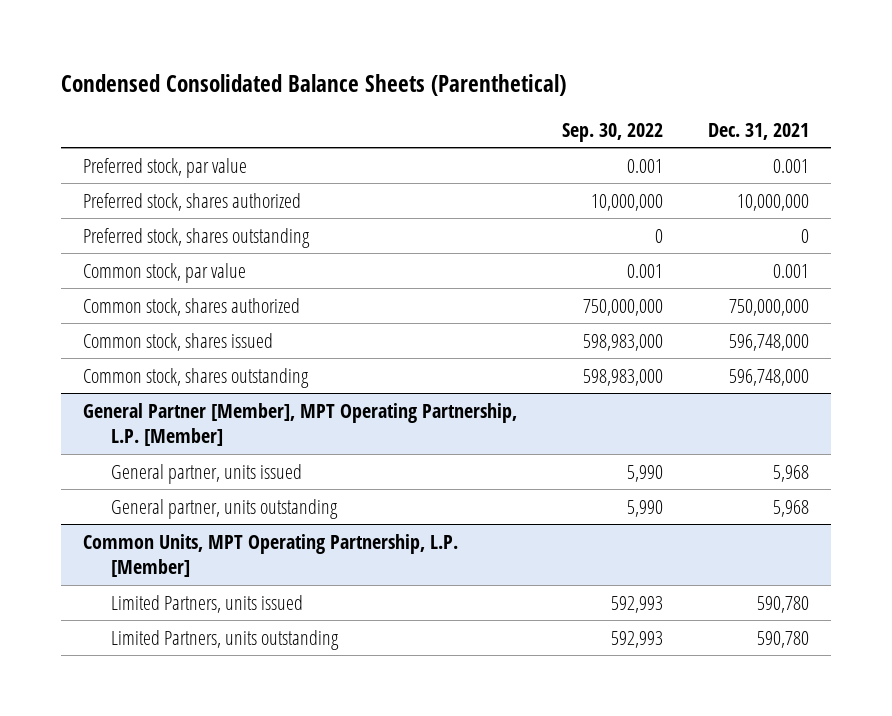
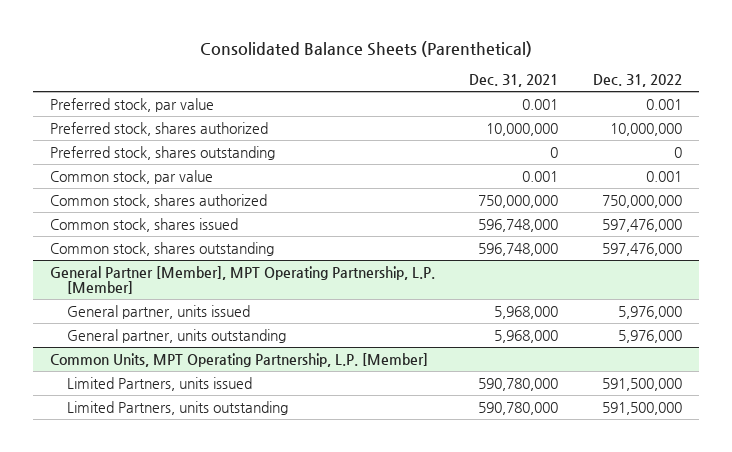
[60,74,566,97] Condensed Consolidated Balance Sheets (Parenthetical) -> [199,40,532,57] Consolidated Balance Sheets (Parenthetical)
[561,122,663,142] Sep. 30, 2022 -> none
none -> [592,73,682,87] Dec. 31, 2022
[772,464,809,482] 5,968 -> [494,305,559,319] 5,968,000
[772,499,809,517] 5,968 -> [494,329,559,343] 5,968,000
[756,595,809,613] 590,780 -> [478,377,559,391] 590,780,000
[756,630,809,648] 590,780 -> [478,401,559,415] 590,780,000

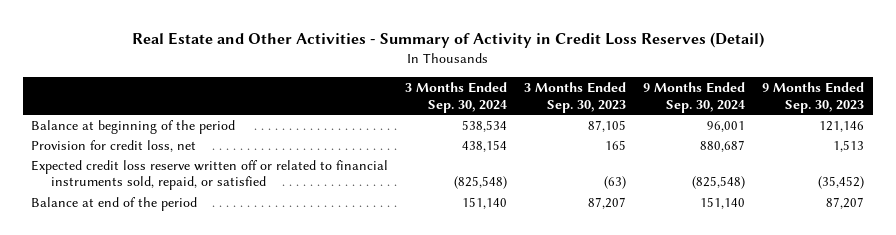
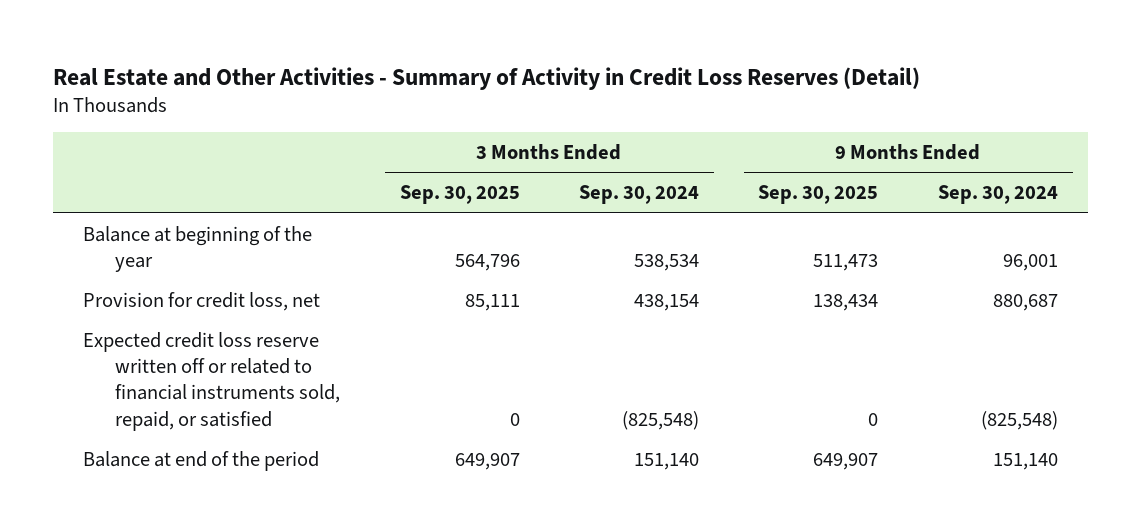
[524,81,627,113] 3 Months Ended Sep. 30, 2023 -> none
[762,81,865,113] 9 Months Ended Sep. 30, 2023 -> none
none -> [399,185,520,205] Sep. 30, 2025
none -> [758,185,879,205] Sep. 30, 2025
[31,119,236,134] Balance at beginning of the period -> [83,225,313,273] Balance at beginning of the year

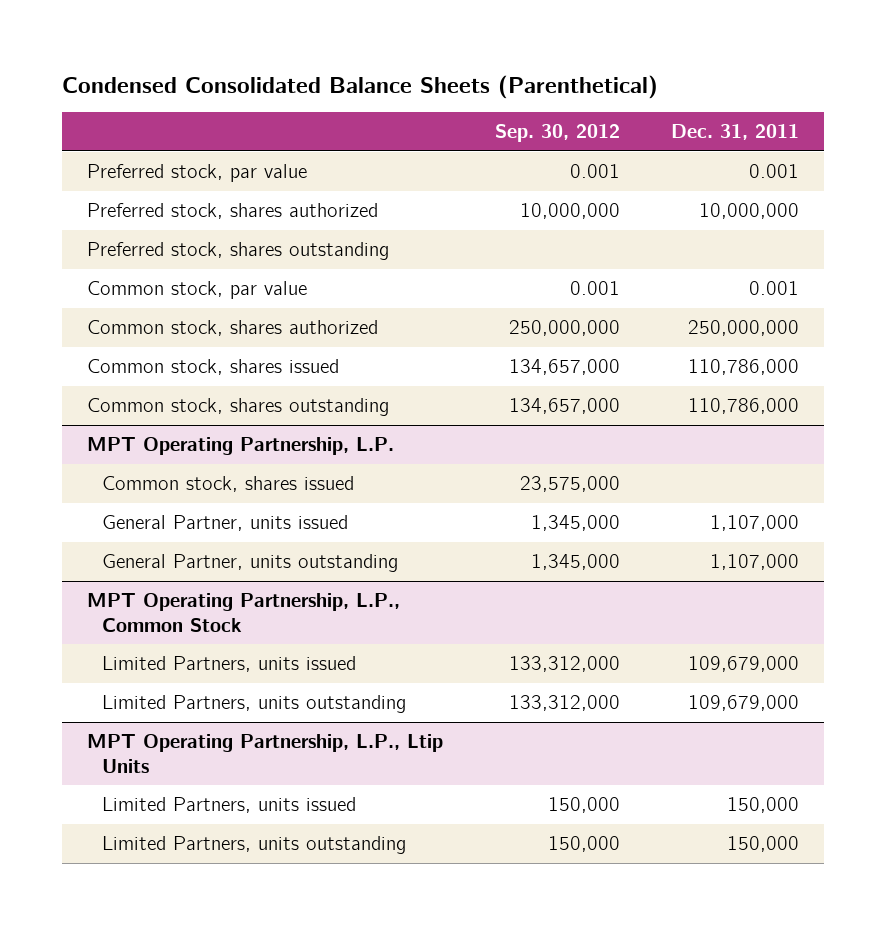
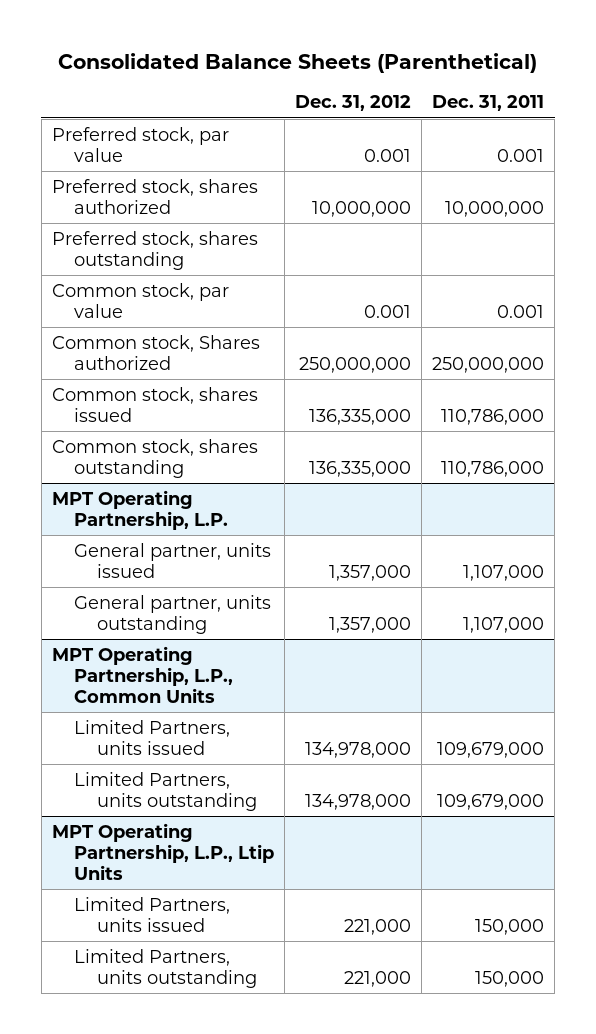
[61,74,658,99] Condensed Consolidated Balance Sheets (Parenthetical) -> [58,53,538,74] Consolidated Balance Sheets (Parenthetical)
[494,124,620,143] Sep. 30, 2012 -> none
none -> [295,95,412,112] Dec. 31, 2012
[87,320,379,337] Common stock, shares authorized -> [51,334,260,370] Common stock, Shares authorized
[101,476,354,493] Common stock, shares issued -> none
[101,515,348,532] General Partner, units issued -> [74,542,272,578] General partner, units issued
[101,554,398,573] General Partner, units outstanding -> [74,594,272,634] General partner, units outstanding
[87,593,401,632] MPT Operating Partnership, L.P., Common Stock -> [51,645,234,704] MPT Operating Partnership, L.P., Common Units

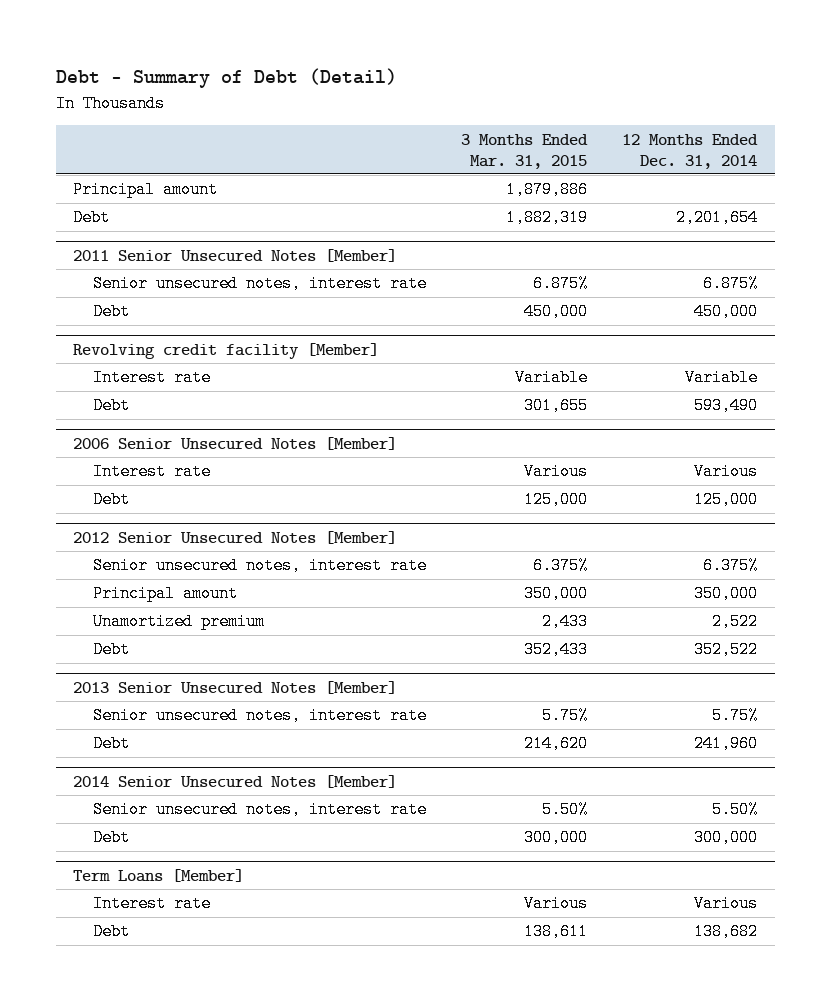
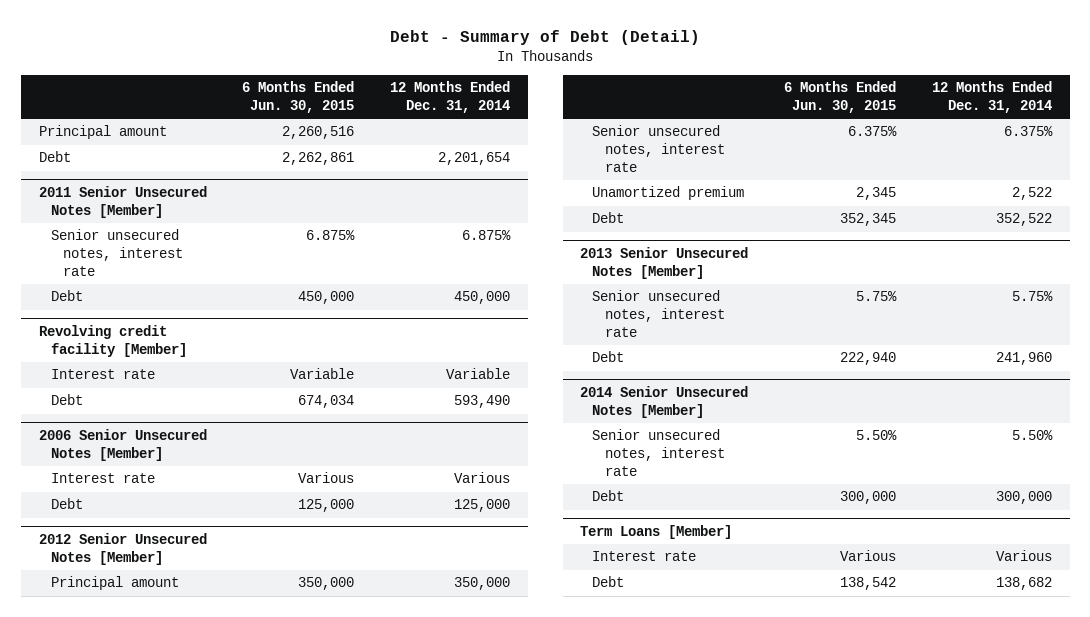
[461,133,589,169] 3 Months Ended Mar. 31, 2015 -> none
none -> [242,81,355,114] 6 Months Ended Jun. 30, 2015
[93,557,428,575] Senior unsecured notes, interest rate -> [592,125,725,172] Senior unsecured notes, interest rate

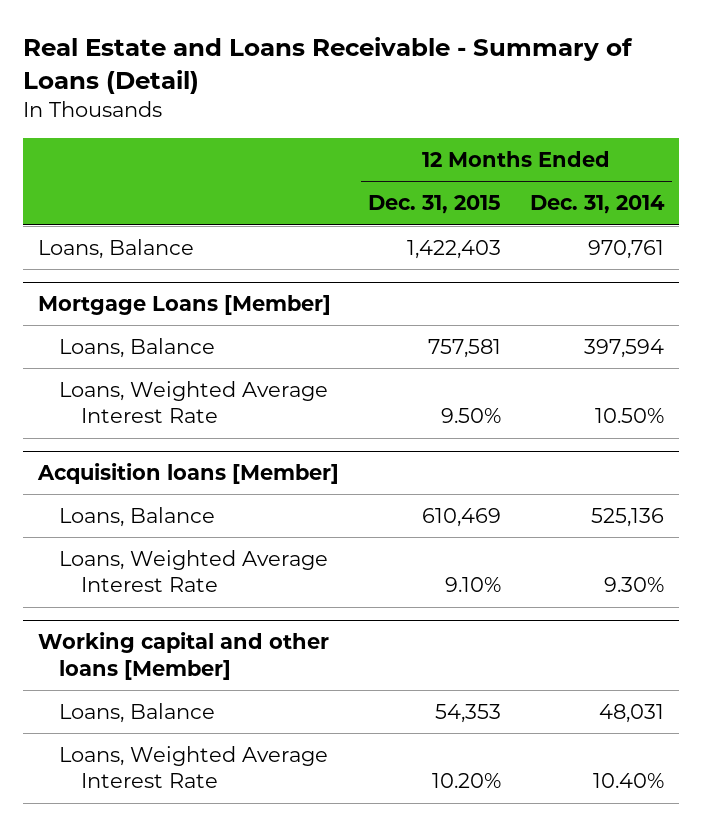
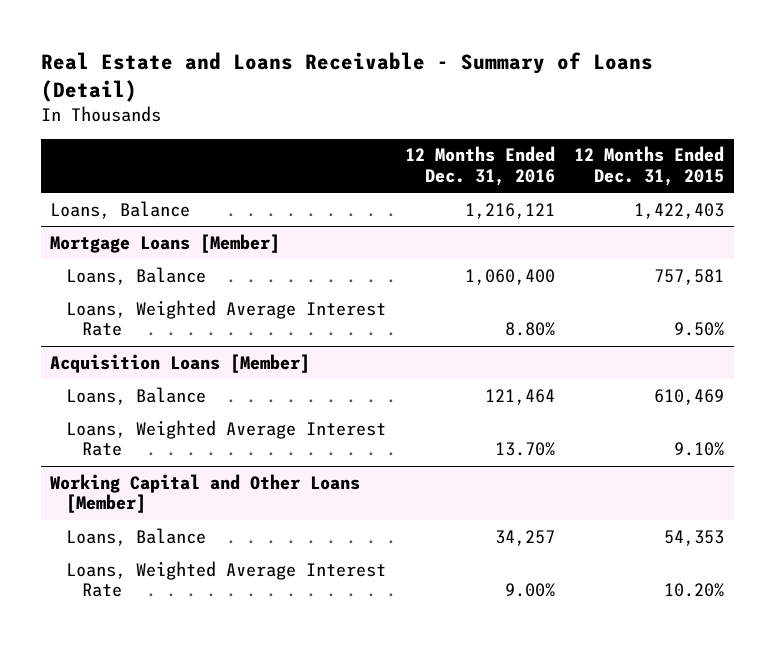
[530,195,666,215] Dec. 31, 2014 -> none
none -> [405,146,556,187] 12 Months Ended Dec. 31, 2016
[36,463,339,485] Acquisition loans [Member] -> [50,353,311,373] Acquisition Loans [Member]
[37,632,329,680] Working capital and other loans [Member] -> [50,473,361,514] Working Capital and Other Loans [Member]

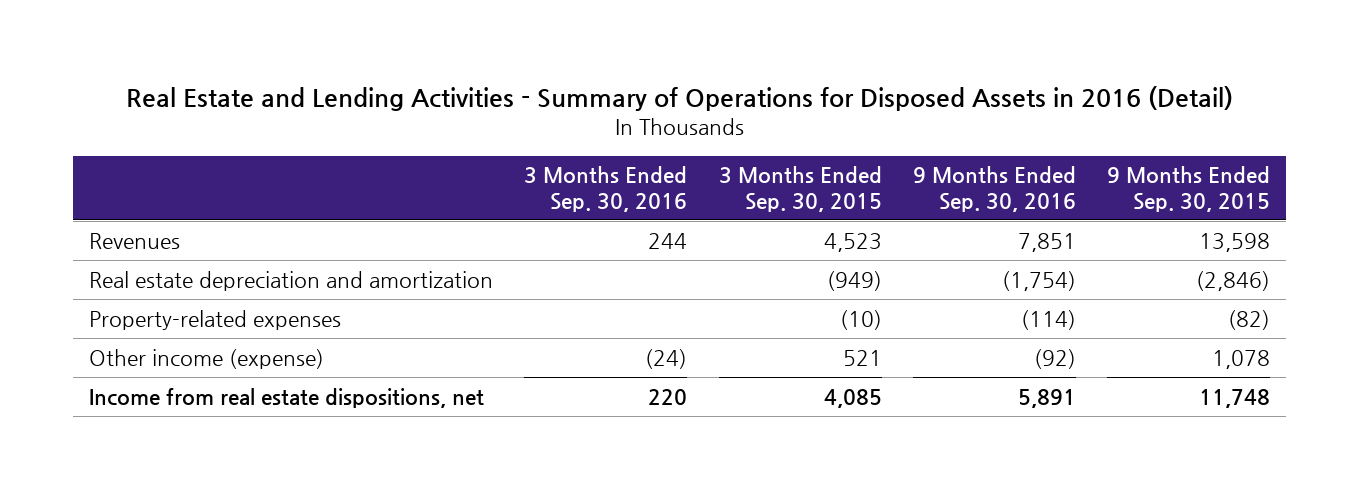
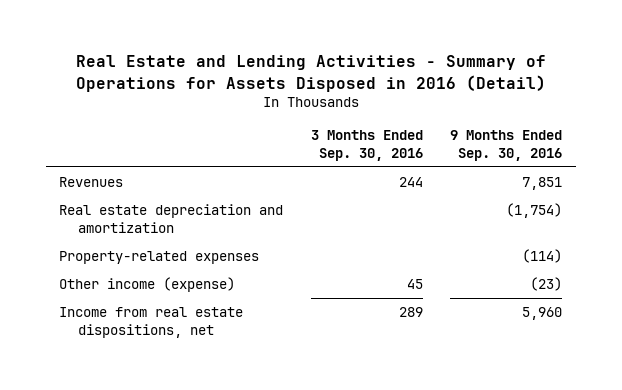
[125,85,1233,111] Real Estate and Lending Activities - Summary of Operations for Disposed Assets in 2016 (Detail) -> [75,55,546,92] Real Estate and Lending Activities - Summary of Operations for Assets Disposed in 2016 (Detail)
[718,166,882,212] 3 Months Ended Sep. 30, 2015 -> none
[1107,166,1271,212] 9 Months Ended Sep. 30, 2015 -> none
[645,348,688,369] (24) -> [406,279,423,290] 45
[1034,348,1077,369] (92) -> [530,277,563,292] (23)
[648,388,688,405] 220 -> [398,307,423,318] 289
[1018,388,1077,408] 5,891 -> [522,307,563,321] 5,960

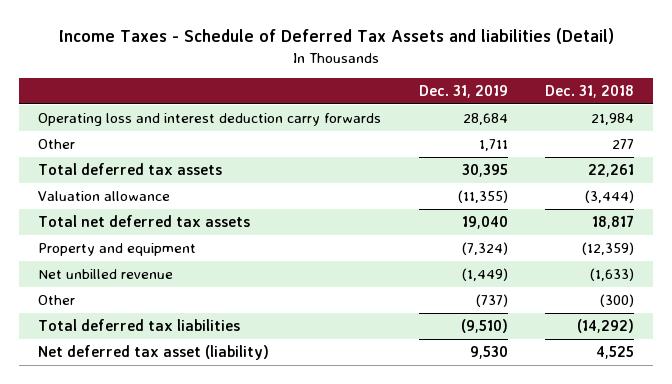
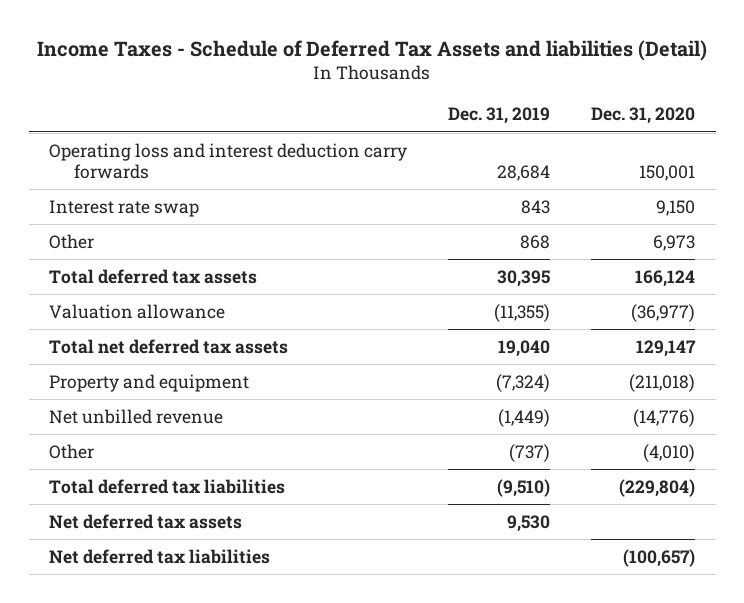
[545,84,635,98] Dec. 31, 2018 -> none
none -> [591,107,696,125] Dec. 31, 2020
none -> [49,199,200,217] Interest rate swap
[478,139,508,152] 1,711 -> [520,234,551,249] 868
[37,345,269,361] Net deferred tax asset (liability) -> [49,513,243,529] Net deferred tax assets
none -> [49,548,271,564] Net deferred tax liabilities

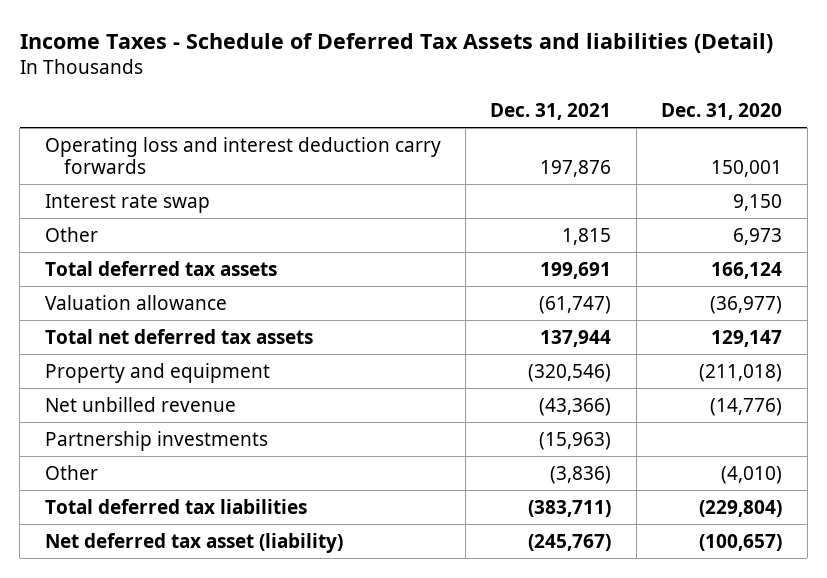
[448,107,551,125] Dec. 31, 2019 -> none
none -> [490,103,612,121] Dec. 31, 2021
none -> [44,430,268,451] Partnership investments
[49,513,243,529] Net deferred tax assets -> none
[49,548,271,564] Net deferred tax liabilities -> [44,532,343,553] Net deferred tax asset (liability)

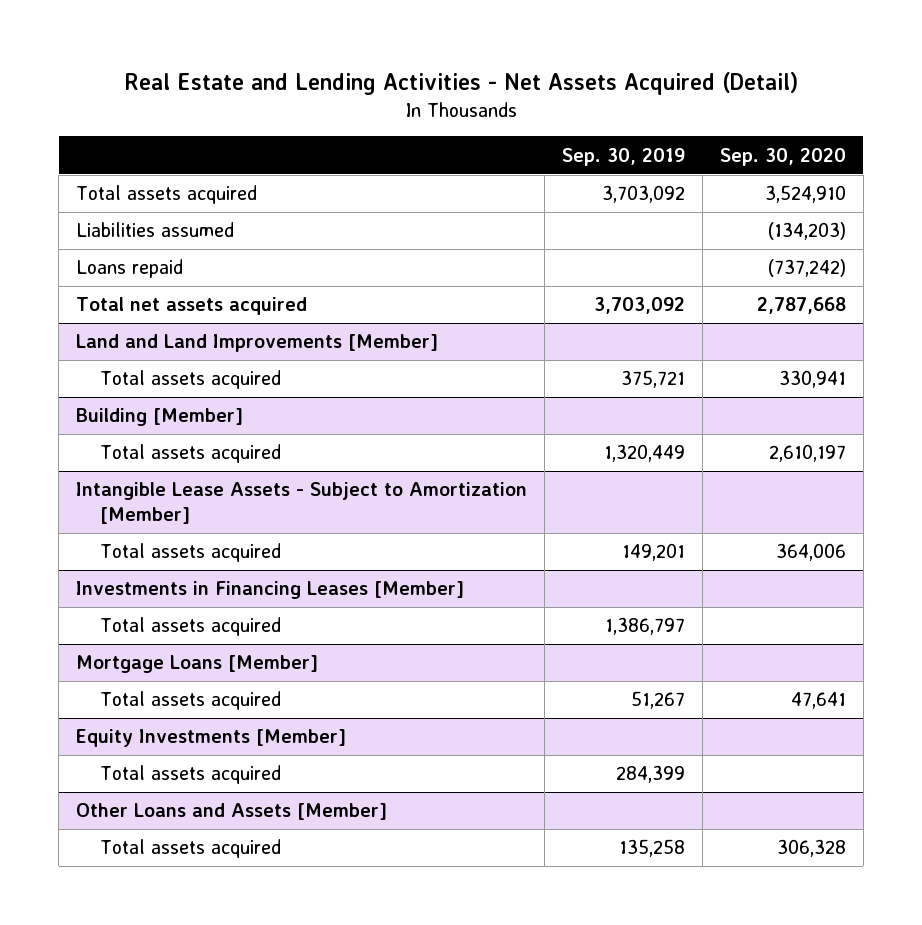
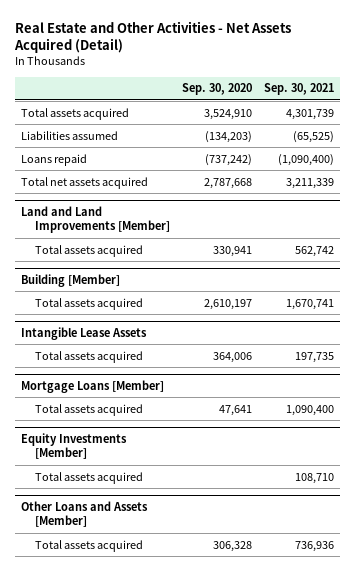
[123,71,798,95] Real Estate and Lending Activities - Net Assets Acquired (Detail) -> [14,20,292,54] Real Estate and Other Activities - Net Assets Acquired (Detail)
[561,147,685,166] Sep. 30, 2019 -> none
none -> [263,83,334,96] Sep. 30, 2021
[76,482,528,525] Intangible Lease Assets - Subject to Amortization [Member] -> [21,326,148,340] Intangible Lease Assets
[76,581,465,600] Investments in Financing Leases [Member] -> none
[99,617,281,637] Total assets acquired -> none

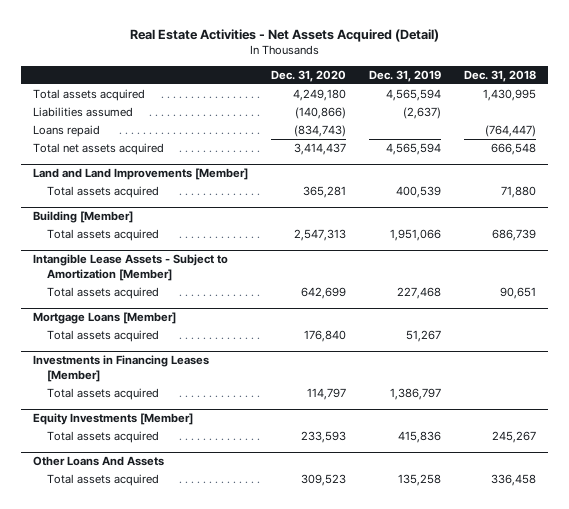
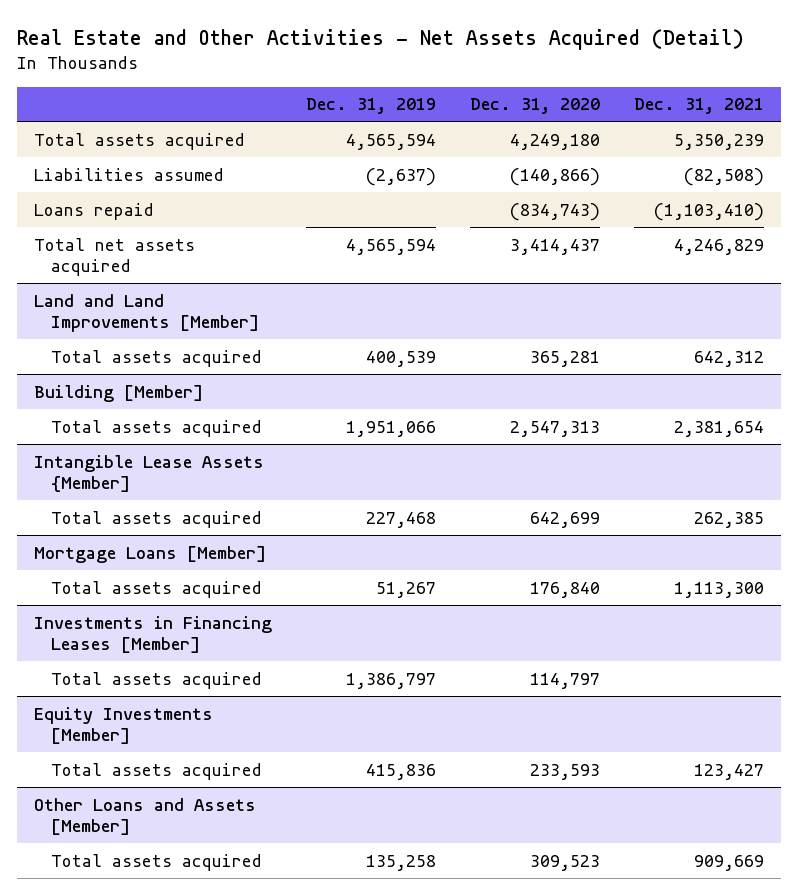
[129,29,439,43] Real Estate Activities - Net Assets Acquired (Detail) -> [17,28,745,50] Real Estate and Other Activities - Net Assets Acquired (Detail)
[464,69,537,82] Dec. 31, 2018 -> none
none -> [634,98,765,115] Dec. 31, 2021
[33,254,229,281] Intangible Lease Assets - Subject to Amortization [Member] -> [34,454,265,493] Intangible Lease Assets {Member]
[33,456,165,467] Other Loans And Assets -> [34,797,257,836] Other Loans and Assets [Member]

